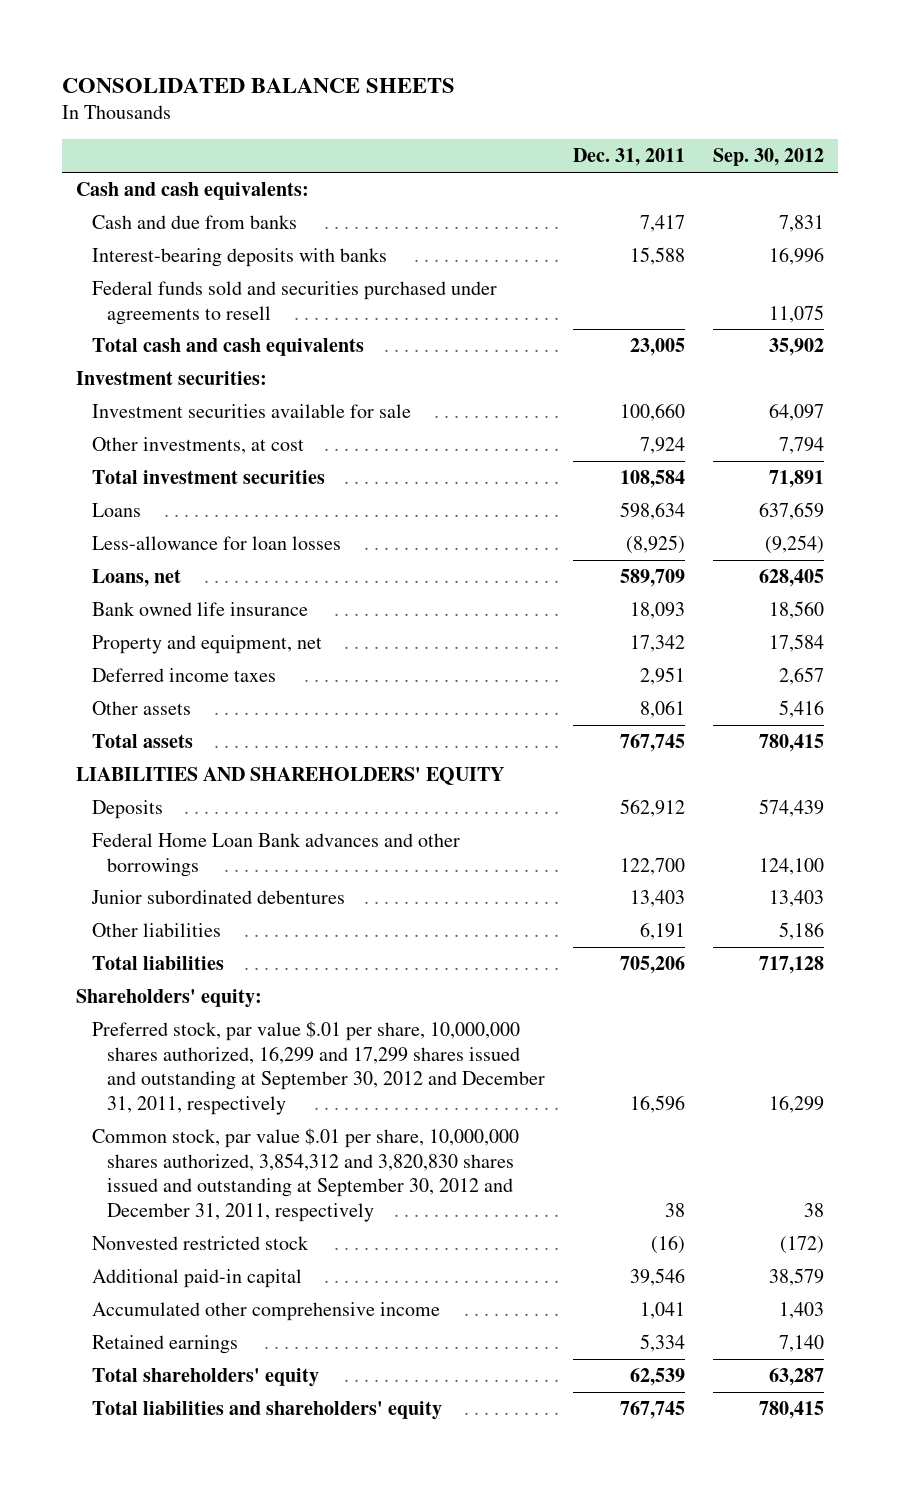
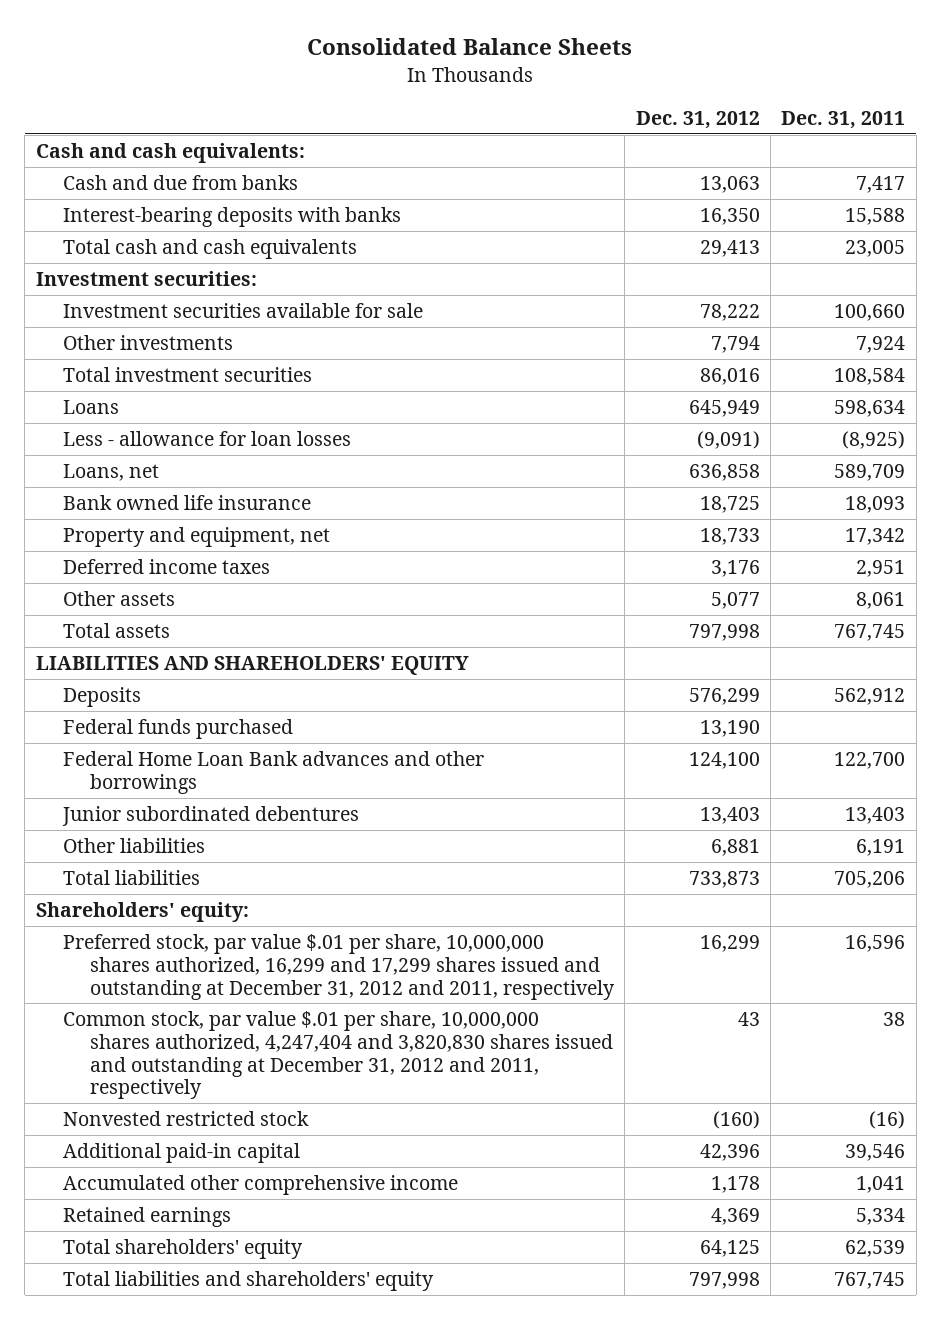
[61,77,455,93] CONSOLIDATED BALANCE SHEETS -> [307,38,633,56] Consolidated Balance Sheets
[713,148,825,167] Sep. 30, 2012 -> none
none -> [635,110,760,129] Dec. 31, 2012
[91,280,497,325] Federal funds sold and securities purchased under agreements to resell -> none
[91,436,304,454] Other investments, at cost -> [62,335,233,351] Other investments
[91,535,341,550] Less-allowance for loan losses -> [62,431,351,447] Less - allowance for loan losses
none -> [62,719,293,740] Federal funds purchased
[91,1020,546,1115] Preferred stock, par value $.01 per share, 10,000,000 shares authorized, 16,299 and 17,299 shares issued and outstanding at September 30, 2012 and December 31, 2011, respectively -> [62,934,615,1000] Preferred stock, par value $.01 per share, 10,000,000 shares authorized, 16,299 and 17,299 shares issued and outstanding at December 31, 2012 and 2011, respectively
[91,1127,519,1222] Common stock, par value $.01 per share, 10,000,000 shares authorized, 3,854,312 and 3,820,830 shares issued and outstanding at September 30, 2012 and December 31, 2011, respectively -> [62,1011,613,1100] Common stock, par value $.01 per share, 10,000,000 shares authorized, 4,247,404 and 3,820,830 shares issued and outstanding at December 31, 2012 and 2011, respectively

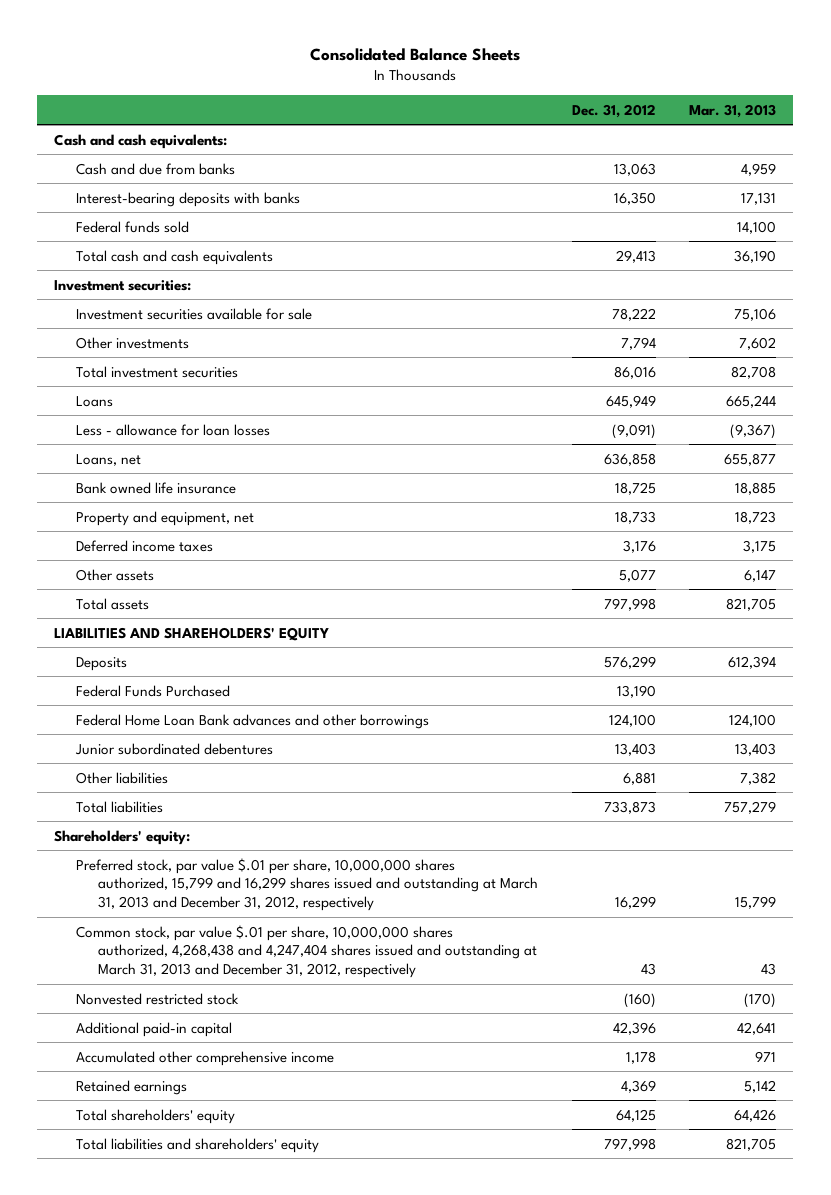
[781,110,906,129] Dec. 31, 2011 -> none
none -> [689,103,777,118] Mar. 31, 2013
none -> [75,220,189,233] Federal funds sold
[62,719,293,740] Federal funds purchased -> [75,684,230,697] Federal Funds Purchased
[62,934,615,1000] Preferred stock, par value $.01 per share, 10,000,000 shares authorized, 16,299 and 17,299 shares issued and outstanding at December 31, 2012 and 2011, respectively -> [75,857,538,912] Preferred stock, par value $.01 per share, 10,000,000 shares authorized, 15,799 and 16,299 shares issued and outstanding at March 31, 2013 and December 31, 2012, respectively
[62,1011,613,1100] Common stock, par value $.01 per share, 10,000,000 shares authorized, 4,247,404 and 3,820,830 shares issued and outstanding at December 31, 2012 and 2011, respectively -> [75,924,537,979] Common stock, par value $.01 per share, 10,000,000 shares authorized, 4,268,438 and 4,247,404 shares issued and outstanding at March 31, 2013 and December 31, 2012, respectively

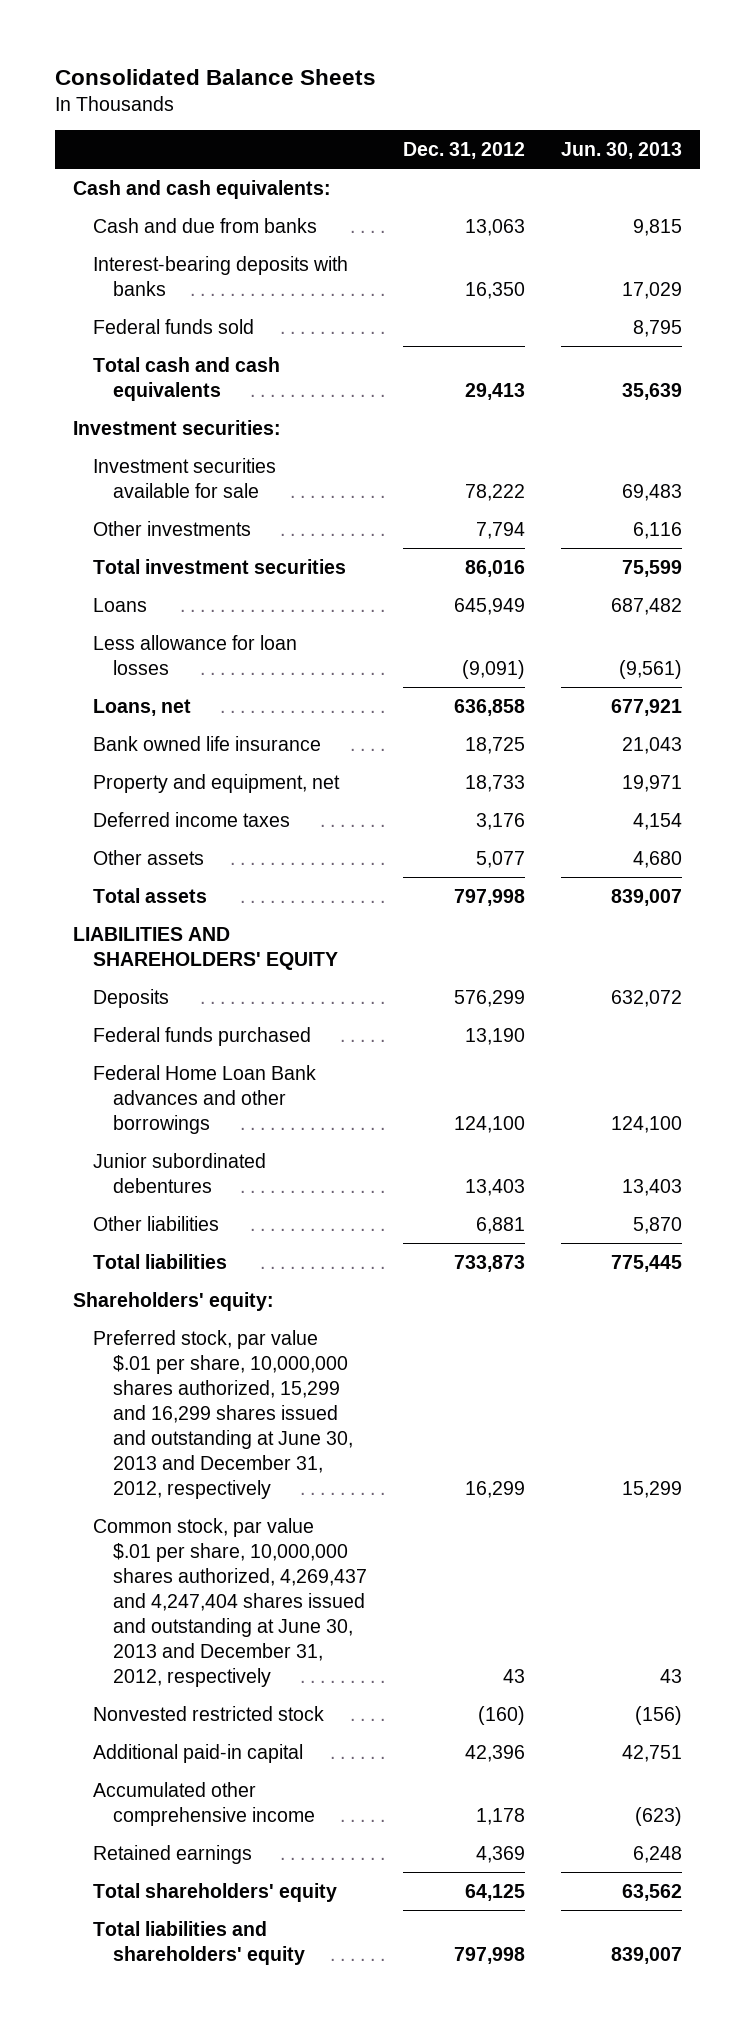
[689,103,777,118] Mar. 31, 2013 -> none
none -> [560,141,682,159] Jun. 30, 2013
[75,423,270,436] Less - allowance for loan losses -> [92,634,297,675] Less allowance for loan losses
[75,684,230,697] Federal Funds Purchased -> [92,1026,311,1046] Federal funds purchased
[75,857,538,912] Preferred stock, par value $.01 per share, 10,000,000 shares authorized, 15,799 and 16,299 shares issued and outstanding at March 31, 2013 and December 31, 2012, respectively -> [92,1329,353,1500] Preferred stock, par value $.01 per share, 10,000,000 shares authorized, 15,299 and 16,299 shares issued and outstanding at June 30, 2013 and December 31, 2012, respectively
[75,924,537,979] Common stock, par value $.01 per share, 10,000,000 shares authorized, 4,268,438 and 4,247,404 shares issued and outstanding at March 31, 2013 and December 31, 2012, respectively -> [92,1517,367,1688] Common stock, par value $.01 per share, 10,000,000 shares authorized, 4,269,437 and 4,247,404 shares issued and outstanding at June 30, 2013 and December 31, 2012, respectively

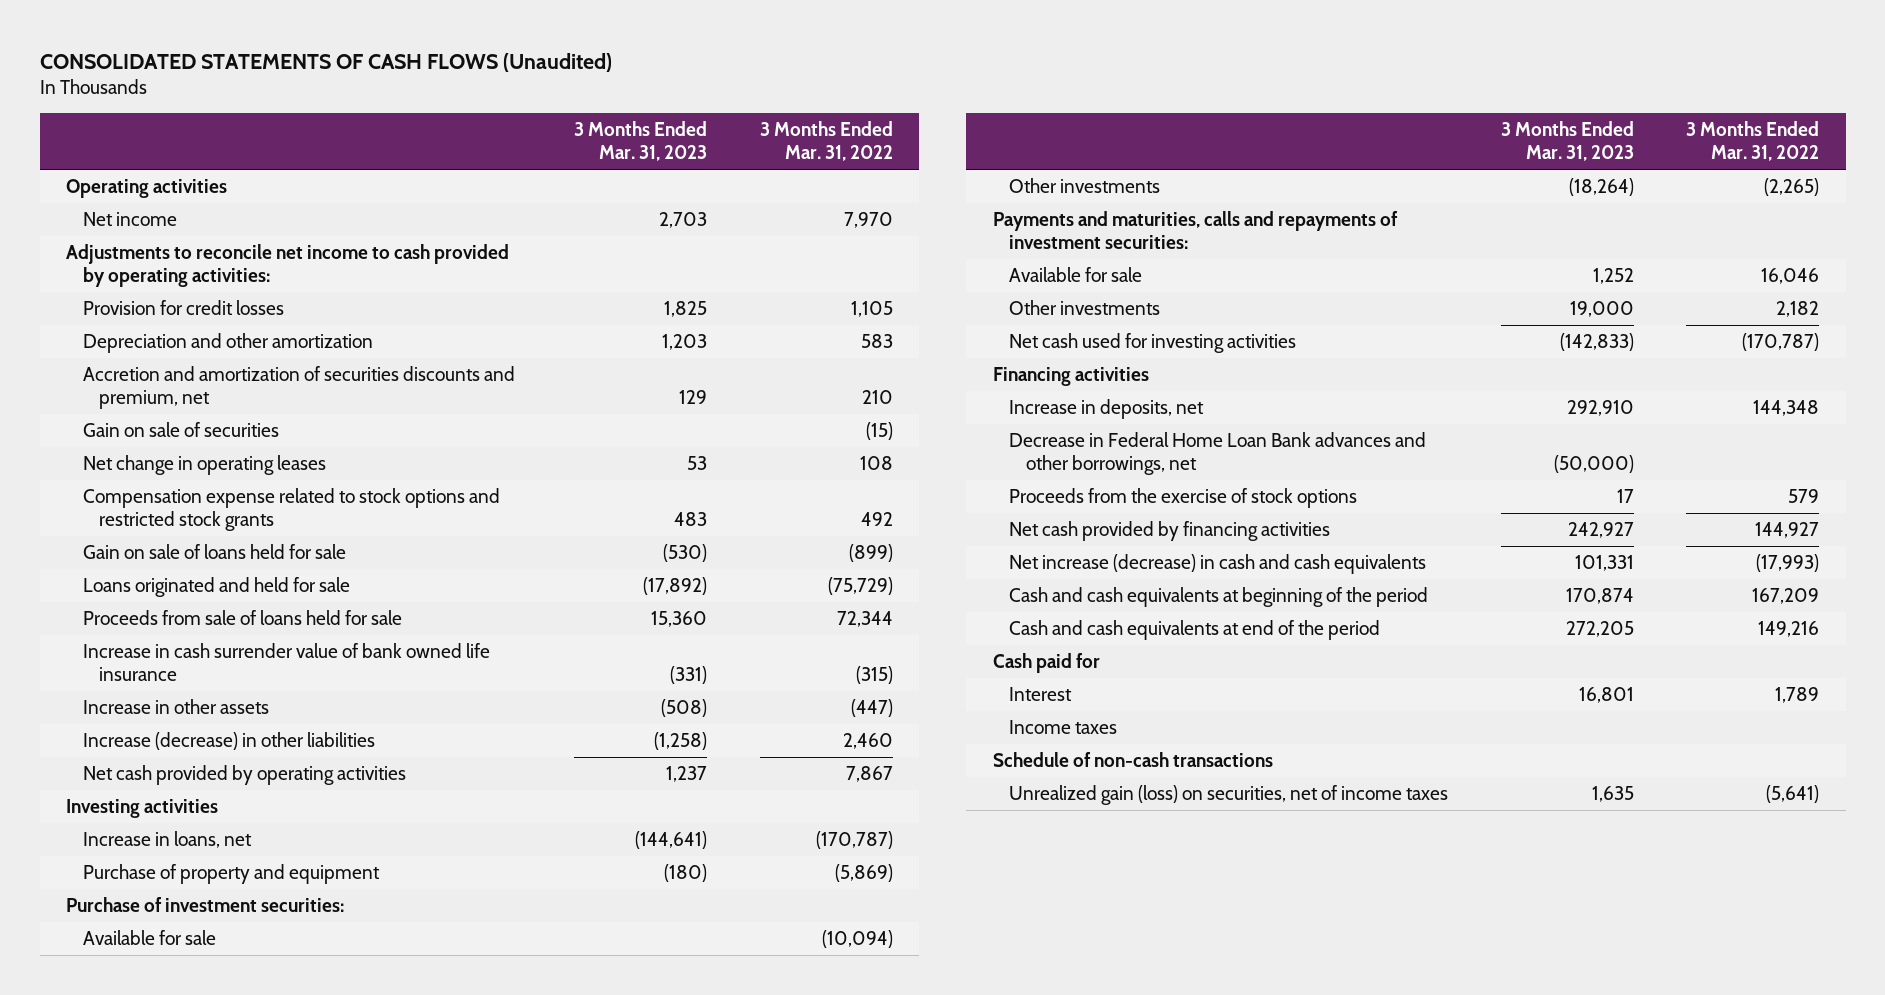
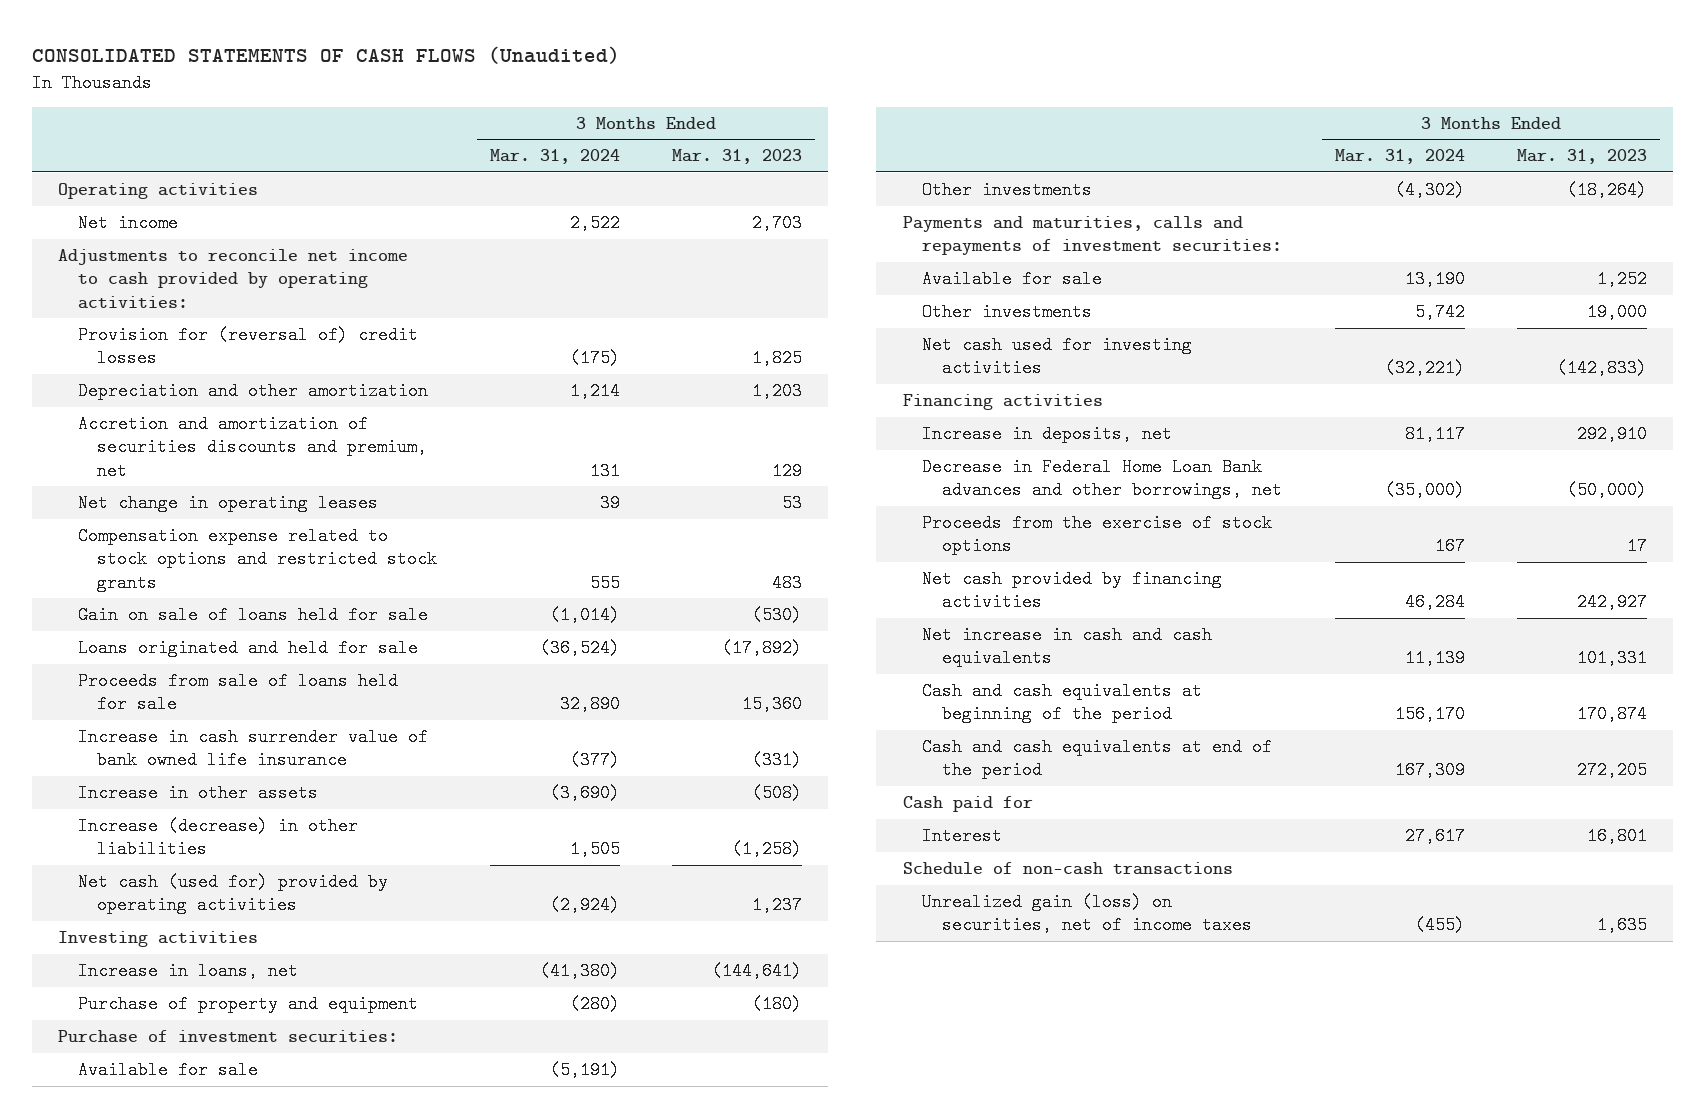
[759,121,893,162] 3 Months Ended Mar. 31, 2022 -> none
none -> [489,149,620,165] Mar. 31, 2024
[82,300,284,316] Provision for credit losses -> [77,326,418,368] Provision for (reversal of) credit losses
[82,422,279,438] Gain on sale of securities -> none
[82,765,406,786] Net cash provided by operating activities -> [77,873,388,915] Net cash (used for) provided by operating activities
[1009,554,1427,575] Net increase (decrease) in cash and cash equivalents -> [922,626,1213,668] Net increase in cash and cash equivalents
[1009,720,1118,735] Income taxes -> none

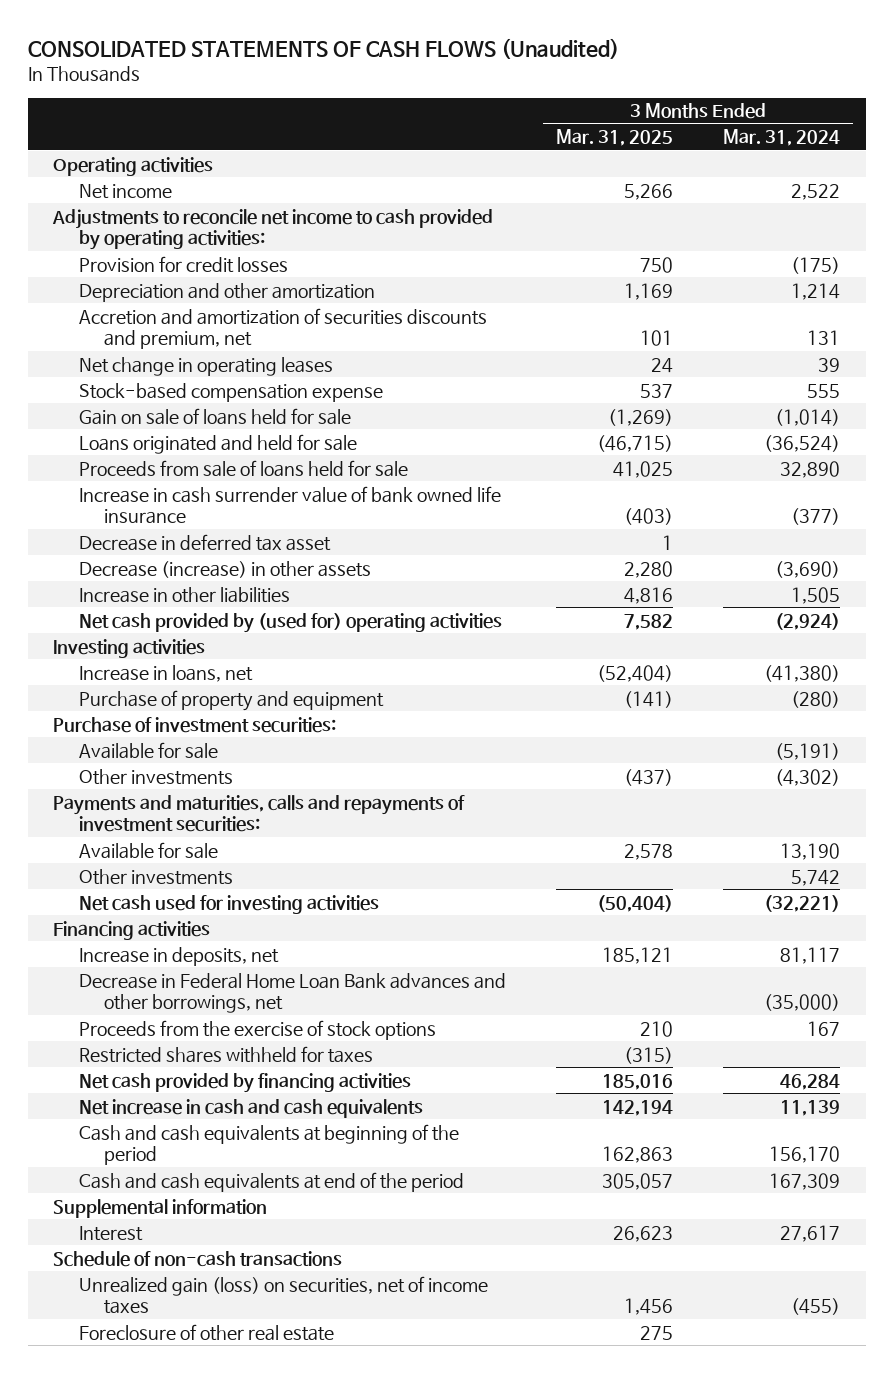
[672,149,803,165] Mar. 31, 2023 -> none
none -> [555,129,673,147] Mar. 31, 2025
[77,326,418,368] Provision for (reversal of) credit losses -> [78,255,288,273] Provision for credit losses
[77,527,438,592] Compensation expense related to stock options and restricted stock grants -> [78,382,383,402] Stock-based compensation expense
none -> [78,533,331,551] Decrease in deferred tax asset
[77,784,318,803] Increase in other assets -> [78,560,371,578] Decrease (increase) in other assets
[77,817,358,859] Increase (decrease) in other liabilities -> [78,586,290,603] Increase in other liabilities
[77,873,388,915] Net cash (used for) provided by operating activities -> [78,612,502,633] Net cash provided by (used for) operating activities
none -> [78,1045,373,1063] Restricted shares withheld for taxes
[902,796,1033,813] Cash paid for -> none
none -> [53,1198,268,1218] Supplemental information
none -> [78,1323,334,1341] Foreclosure of other real estate

